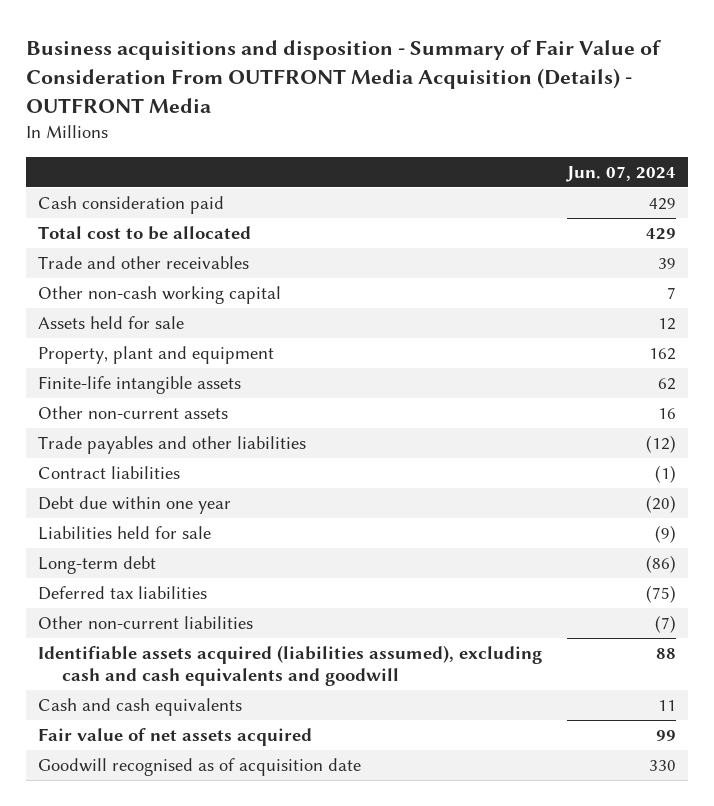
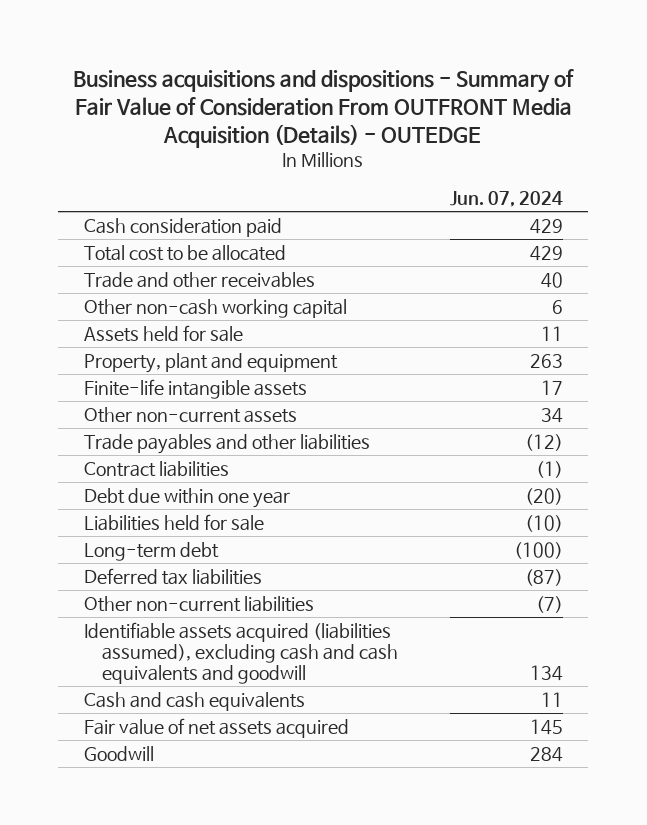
[26,40,662,114] Business acquisitions and disposition - Summary of Fair Value of Consideration From OUTFRONT Media Acquisition (Details) - OUTFRONT Media -> [73,69,575,149] Business acquisitions and dispositions - Summary of Fair Value of Consideration From OUTFRONT Media Acquisition (Details) - OUTEDGE
[657,257,676,269] 39 -> [540,271,563,288] 40
[666,286,676,299] 7 -> [551,299,563,314] 6
[657,317,676,330] 12 -> [540,325,563,341] 11
[648,347,676,360] 162 -> [529,353,563,368] 263
[657,377,676,390] 62 -> [540,379,563,395] 17
[657,407,676,419] 16 -> [540,407,563,423] 34
[654,524,676,543] (9) -> [524,514,563,532] (10)
[645,554,676,573] (86) -> [513,541,563,559] (100)
[645,584,676,603] (75) -> [524,568,563,586] (87)
[655,647,676,659] 88 -> [529,665,563,682] 134
[38,757,362,776] Goodwill recognised as of acquisition date -> none
[655,729,676,741] 99 -> [529,718,563,735] 145
none -> [84,745,155,761] Goodwill

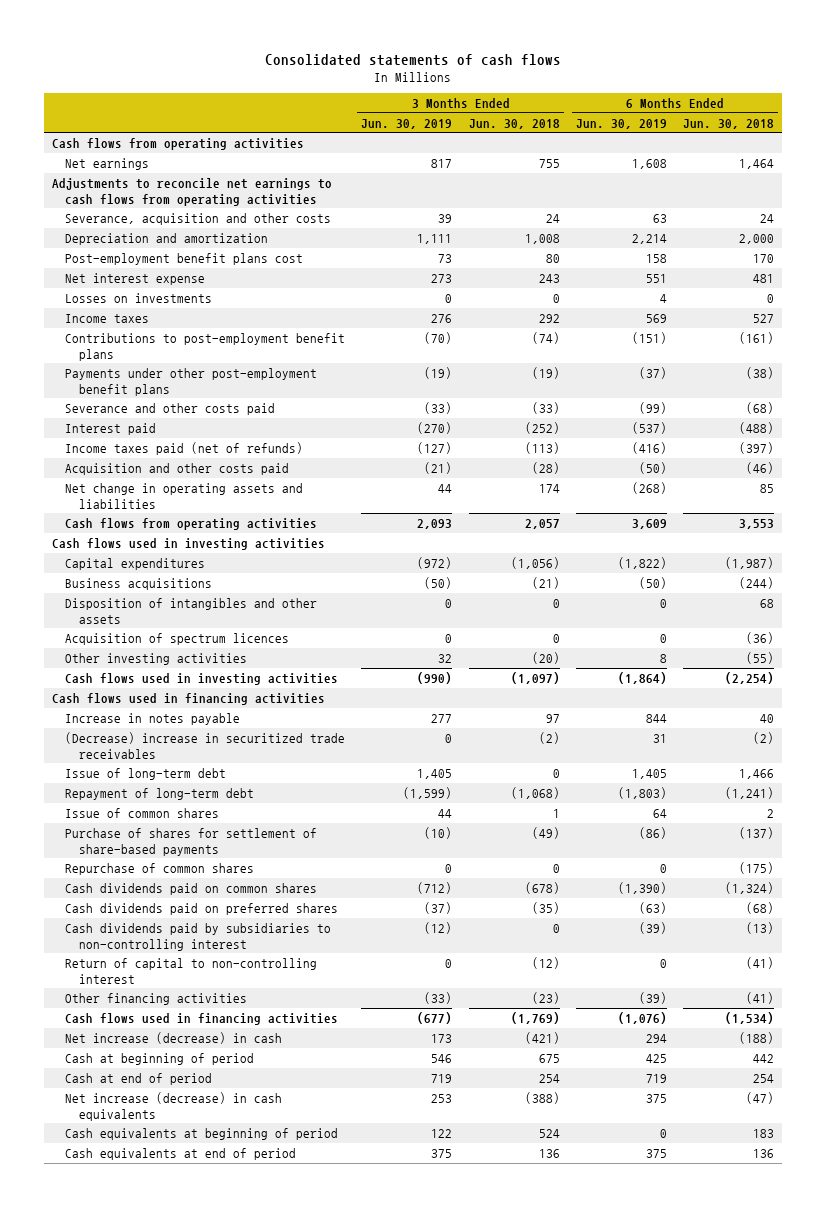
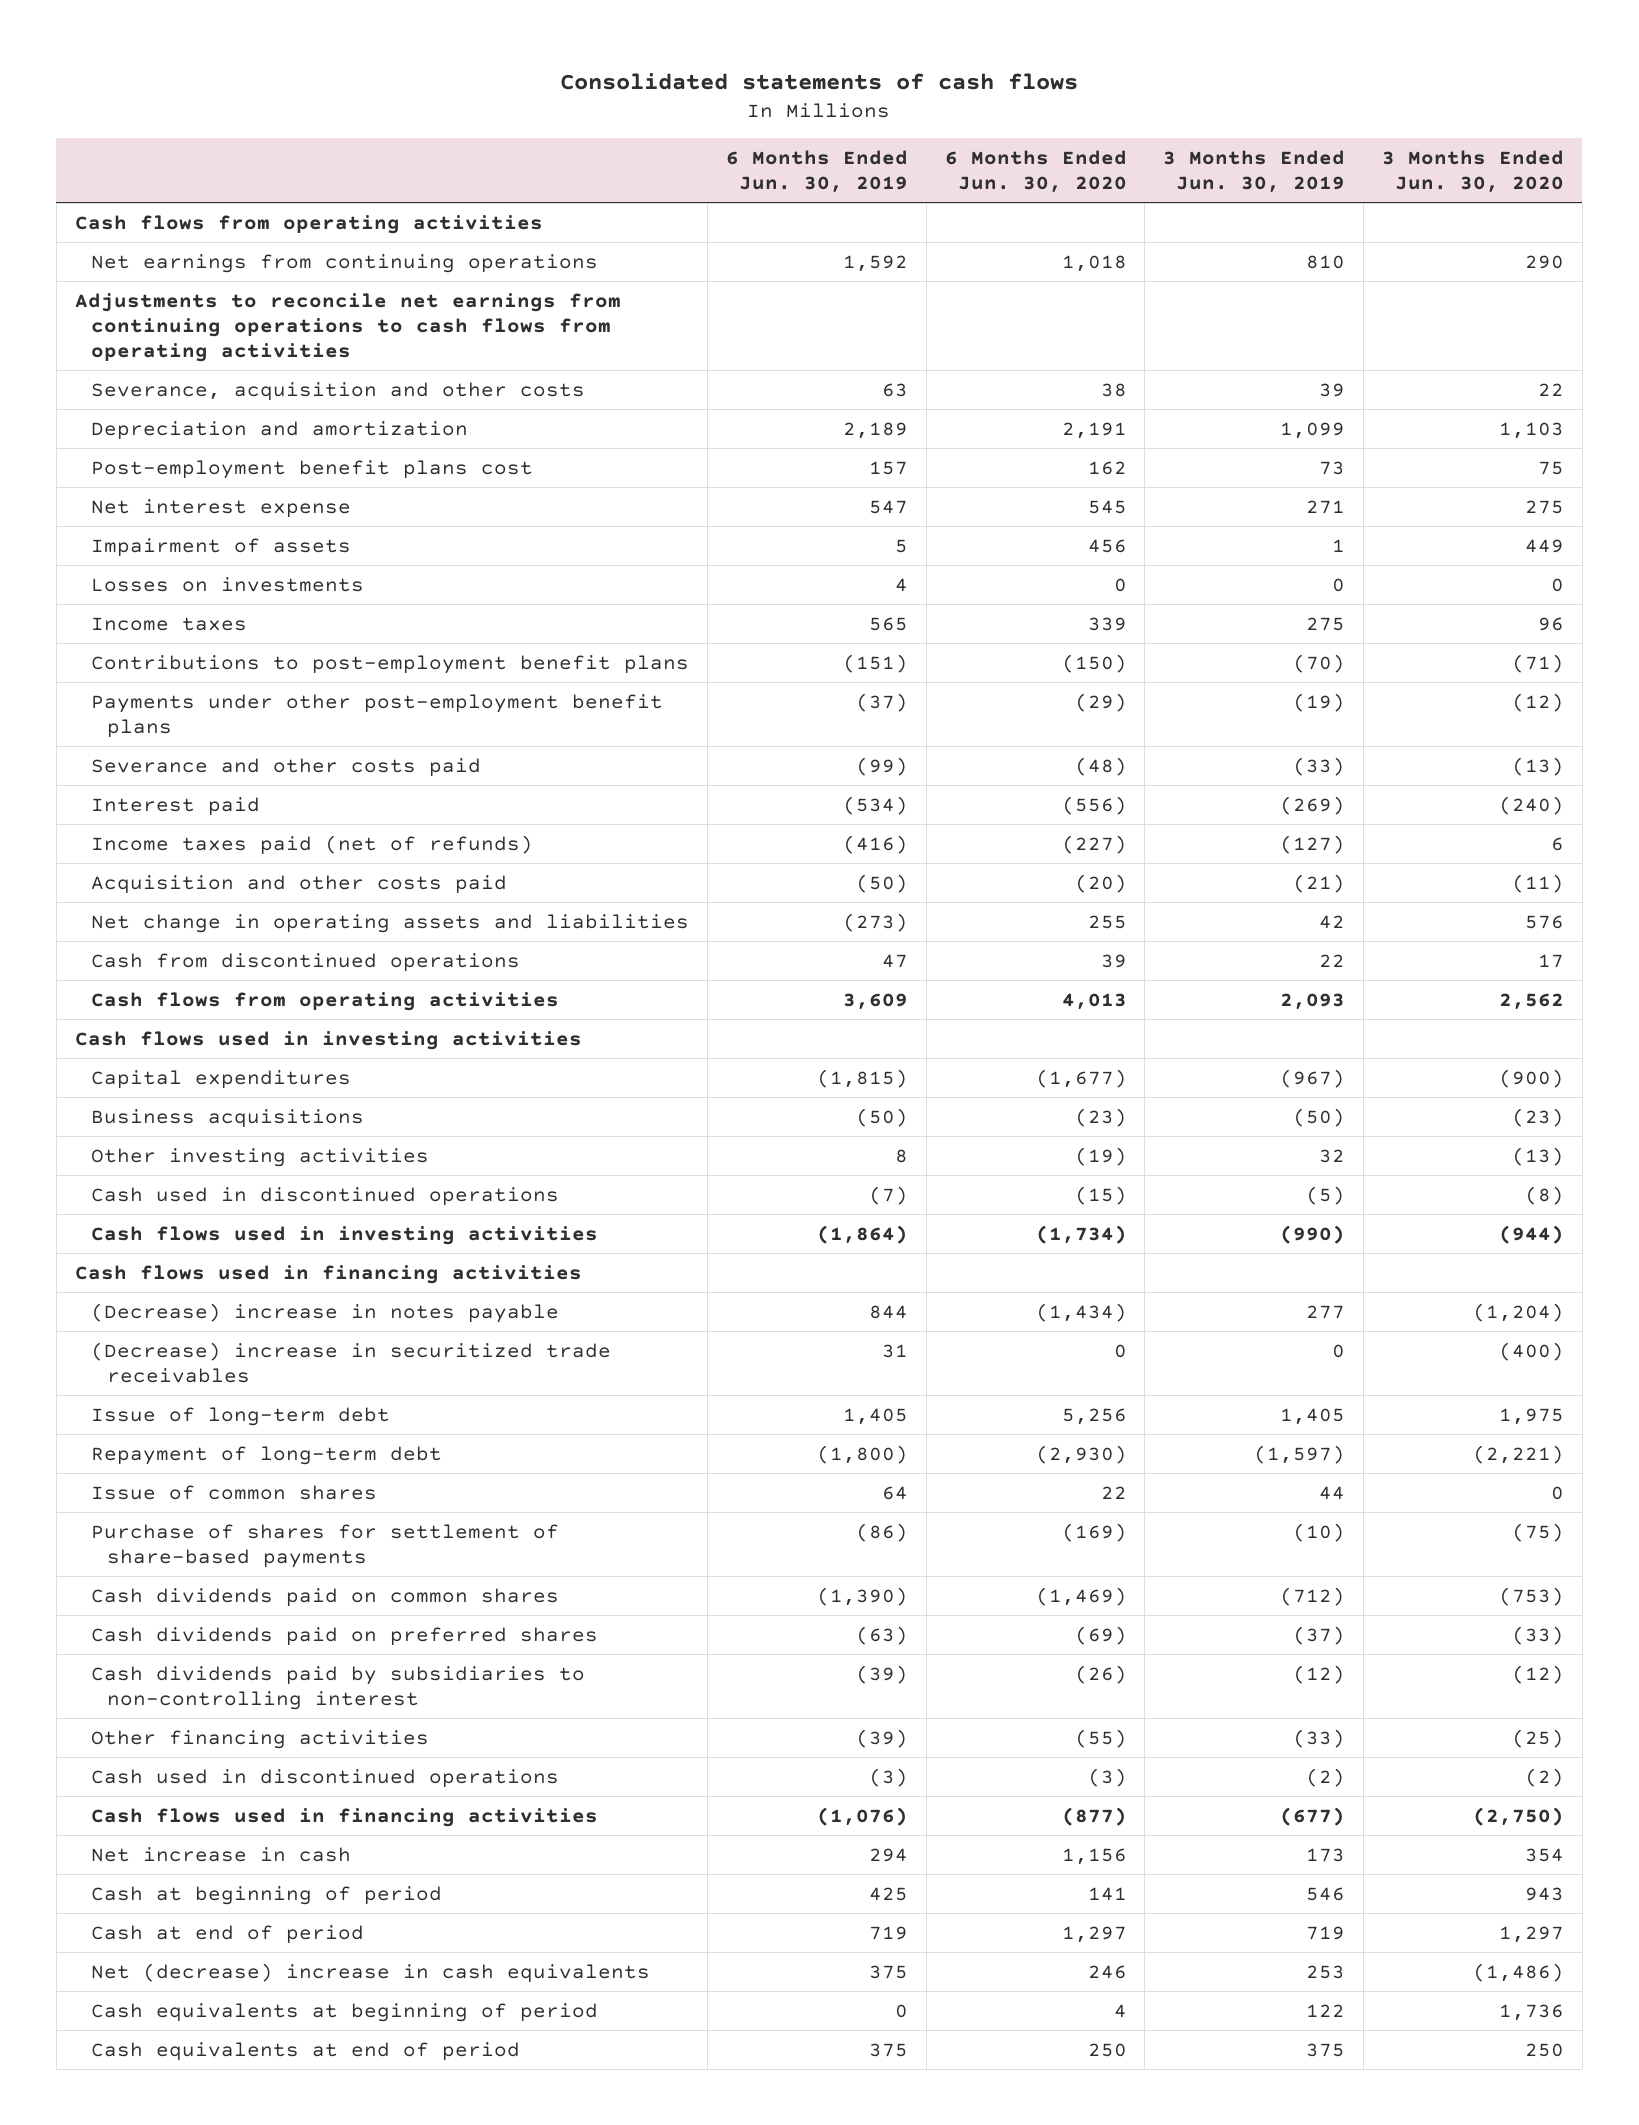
[468,118,560,129] Jun. 30, 2018 -> none
[682,118,774,129] Jun. 30, 2018 -> none
none -> [944,149,1127,194] 6 Months Ended Jun. 30, 2020
none -> [1382,149,1565,194] 3 Months Ended Jun. 30, 2020
[65,157,150,170] Net earnings -> none
none -> [91,253,599,273] Net earnings from continuing operations
[52,177,333,206] Adjustments to reconcile net earnings to cash flows from operating activities -> [74,292,621,363] Adjustments to reconcile net earnings from continuing operations to cash flows from operating activities
[417,233,453,244] 1,111 -> [1280,421,1346,439] 1,099
[631,233,667,244] 2,214 -> [842,421,908,439] 2,189
[645,253,667,263] 158 -> [868,460,908,475] 157
[431,273,453,283] 273 -> [1306,499,1346,514] 271
[645,273,667,283] 551 -> [868,499,908,514] 547
none -> [91,537,352,557] Impairment of assets
[431,313,453,323] 276 -> [1306,616,1346,631] 275
[645,313,667,323] 569 -> [868,616,908,631] 565
[417,421,453,434] (270) -> [1280,795,1346,815] (269)
[631,421,667,434] (537) -> [842,795,908,815] (534)
[438,483,453,493] 44 -> [1319,914,1346,929] 42
[631,481,667,494] (268) -> [842,912,908,932] (273)
none -> [91,952,521,972] Cash from discontinued operations
[417,556,453,569] (972) -> [1280,1068,1346,1088] (967)
[617,556,667,569] (1,822) -> [816,1068,908,1088] (1,815)
[65,597,318,624] Disposition of intangibles and other assets -> none
[65,632,290,645] Acquisition of spectrum licences -> none
none -> [91,1186,560,1206] Cash used in discontinued operations
[65,712,241,725] Increase in notes payable -> [91,1302,560,1323] (Decrease) increase in notes payable
[403,786,453,799] (1,599) -> [1254,1444,1346,1464] (1,597)
[617,786,667,799] (1,803) -> [816,1444,908,1464] (1,800)
[65,862,255,875] Repurchase of common shares -> none
[65,957,318,984] Return of capital to non-controlling interest -> none
none -> [91,1768,560,1788] Cash used in discontinued operations
[65,1031,283,1044] Net increase (decrease) in cash -> [91,1846,352,1862] Net increase in cash
[65,1091,283,1121] Net increase (decrease) in cash equivalents -> [91,1962,651,1983] Net (decrease) increase in cash equivalents

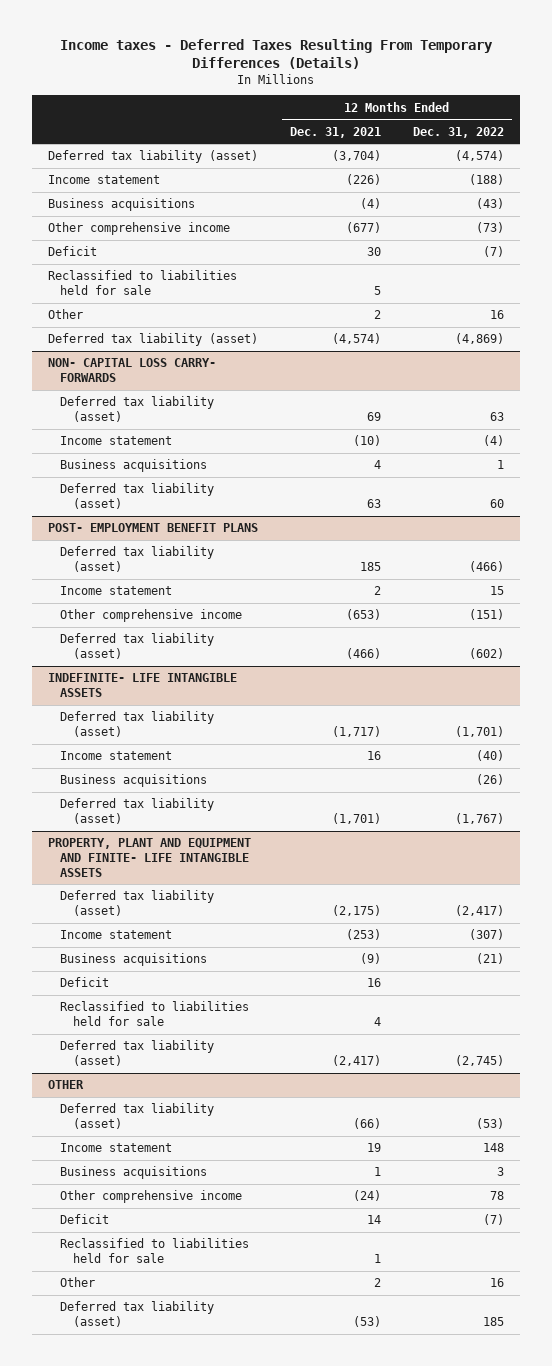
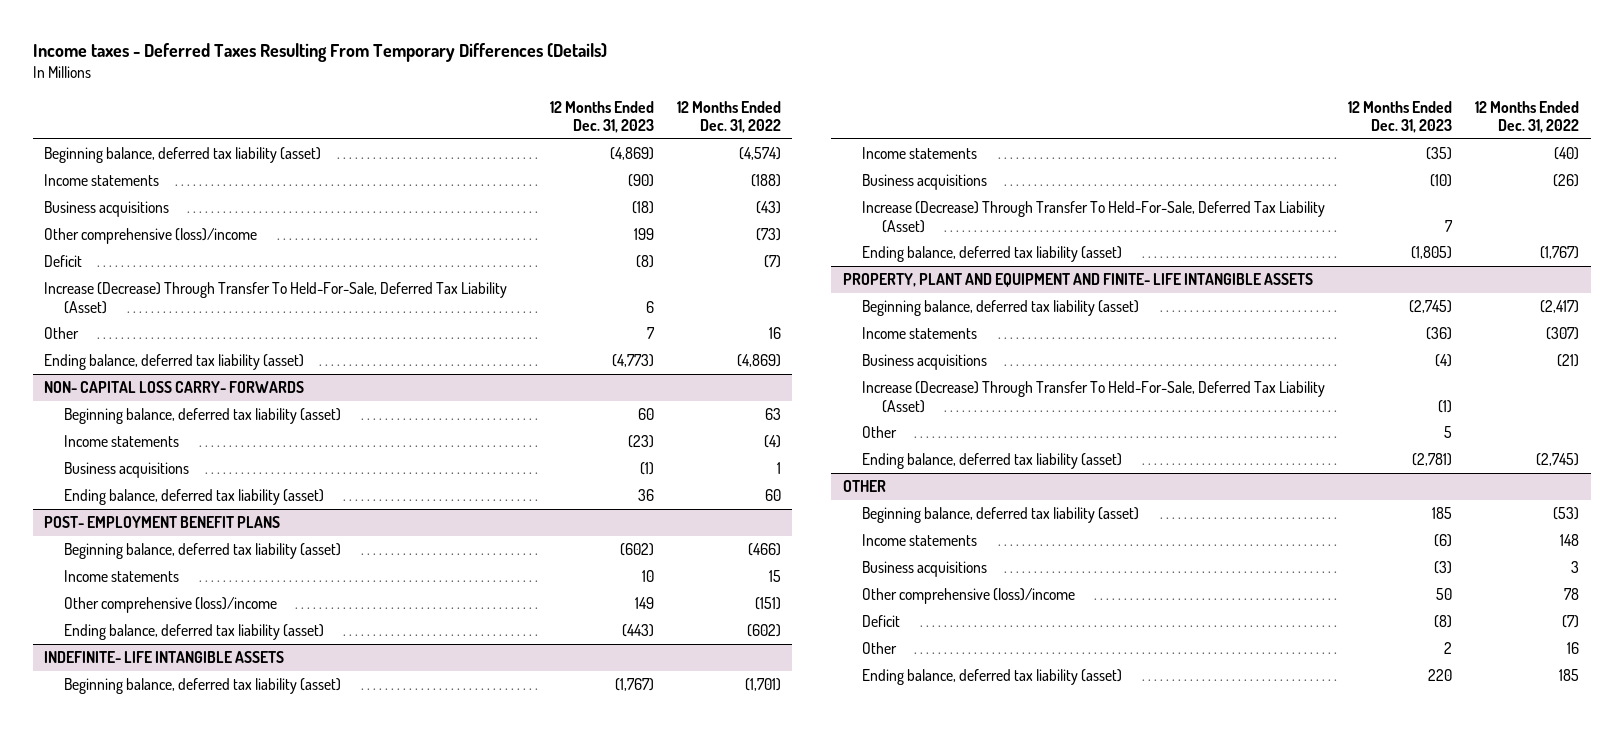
[290,126,382,138] Dec. 31, 2021 -> none
none -> [549,100,654,134] 12 Months Ended Dec. 31, 2023
[48,150,259,164] Deferred tax liability (asset) -> [44,147,322,164] Beginning balance, deferred tax liability (asset)
[48,175,161,185] Income statement -> [44,174,160,187] Income statements
[48,222,231,236] Other comprehensive income -> [44,228,258,245] Other comprehensive (loss)/income
[48,270,238,295] Reclassified to liabilities held for sale -> none
none -> [44,282,508,314] Increase (Decrease) Through Transfer To Held-For-Sale, Deferred Tax Liability (Asset)
[48,333,259,347] Deferred tax liability (asset) -> [44,354,305,371] Ending balance, deferred tax liability (asset)
[60,396,215,422] Deferred tax liability (asset) -> [63,408,341,425] Beginning balance, deferred tax liability (asset)
[60,436,173,446] Income statement -> [63,435,179,448] Income statements
[60,483,215,509] Deferred tax liability (asset) -> [63,489,324,506] Ending balance, deferred tax liability (asset)
[60,546,215,572] Deferred tax liability (asset) -> [63,543,341,560] Beginning balance, deferred tax liability (asset)
[60,586,173,596] Income statement -> [63,570,179,583] Income statements
[60,609,243,623] Other comprehensive income -> [63,597,277,614] Other comprehensive (loss)/income
[60,633,215,659] Deferred tax liability (asset) -> [63,624,324,641] Ending balance, deferred tax liability (asset)
[60,711,215,737] Deferred tax liability (asset) -> [63,678,341,695] Beginning balance, deferred tax liability (asset)
[60,751,173,761] Income statement -> [862,147,978,160] Income statements
none -> [862,201,1326,233] Increase (Decrease) Through Transfer To Held-For-Sale, Deferred Tax Liability (Asset)
[60,798,215,824] Deferred tax liability (asset) -> [862,246,1123,263] Ending balance, deferred tax liability (asset)
[60,890,215,916] Deferred tax liability (asset) -> [862,300,1140,317] Beginning balance, deferred tax liability (asset)
[60,930,173,940] Income statement -> [862,327,978,340] Income statements
[60,977,110,988] Deficit -> none
[60,1001,250,1026] Reclassified to liabilities held for sale -> none
none -> [862,381,1326,413] Increase (Decrease) Through Transfer To Held-For-Sale, Deferred Tax Liability (Asset)
none -> [862,426,898,439] Other
[60,1040,215,1066] Deferred tax liability (asset) -> [862,453,1123,470] Ending balance, deferred tax liability (asset)
[60,1103,215,1129] Deferred tax liability (asset) -> [862,507,1140,524] Beginning balance, deferred tax liability (asset)
[60,1143,173,1153] Income statement -> [862,534,978,547] Income statements
[60,1190,243,1204] Other comprehensive income -> [862,588,1076,605] Other comprehensive (loss)/income
[60,1238,250,1263] Reclassified to liabilities held for sale -> none
[60,1301,215,1327] Deferred tax liability (asset) -> [862,669,1123,686] Ending balance, deferred tax liability (asset)

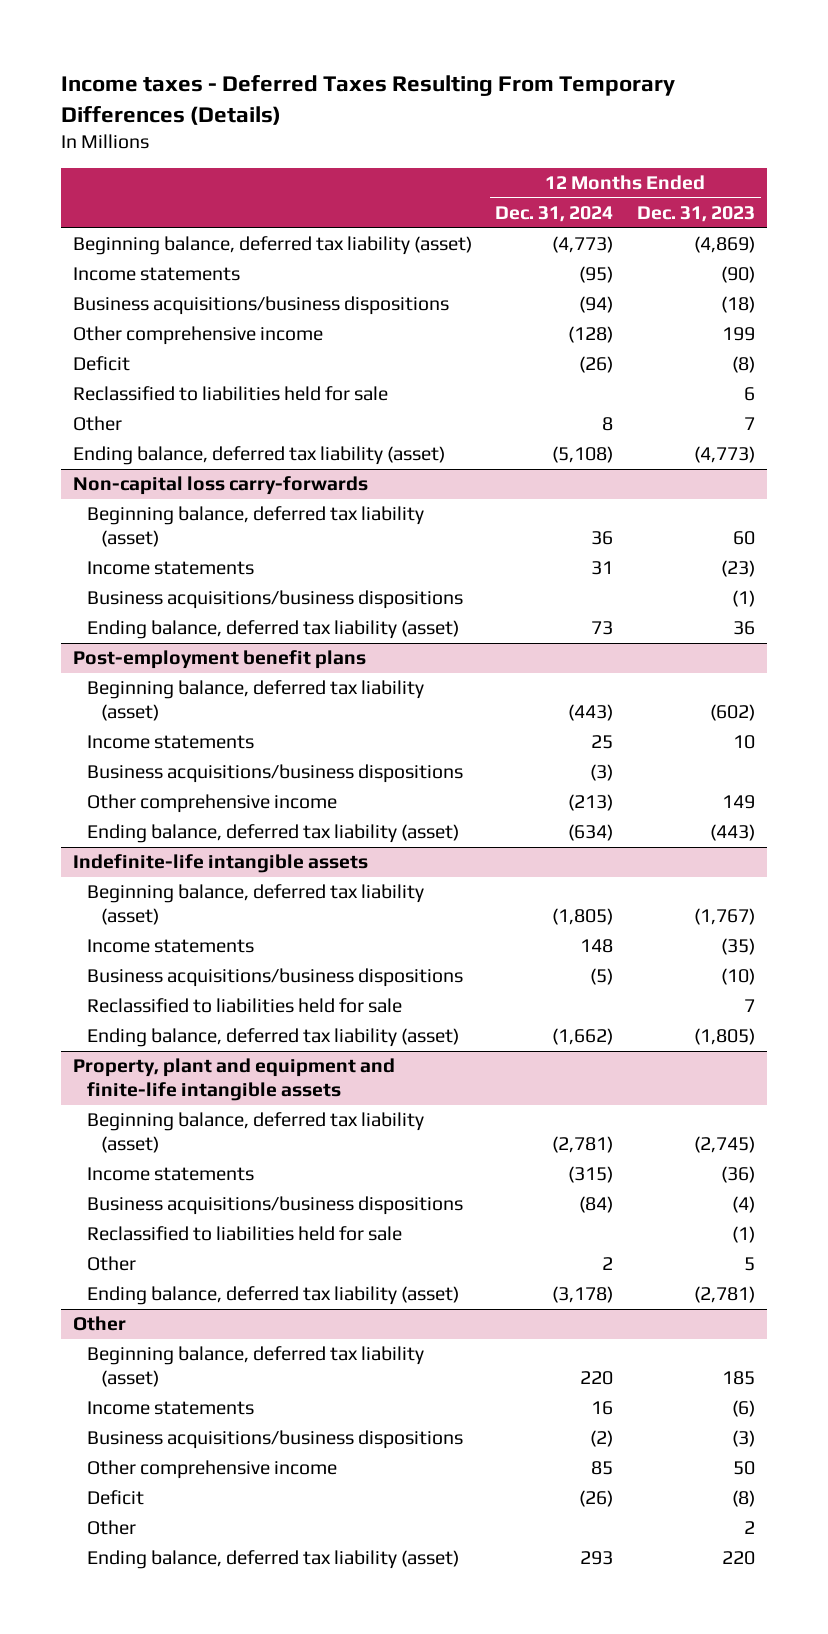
[676,100,781,134] 12 Months Ended Dec. 31, 2022 -> none
none -> [495,206,614,223] Dec. 31, 2024
[44,201,170,218] Business acquisitions -> [72,296,449,316] Business acquisitions/business dispositions
[44,228,258,245] Other comprehensive (loss)/income -> [72,326,323,346] Other comprehensive income
[44,282,508,314] Increase (Decrease) Through Transfer To Held-For-Sale, Deferred Tax Liability (Asset) -> [72,386,388,402] Reclassified to liabilities held for sale
[44,381,305,394] NON- CAPITAL LOSS CARRY- FORWARDS -> [72,476,368,496] Non-capital loss carry-forwards
[63,462,189,479] Business acquisitions -> [87,590,464,610] Business acquisitions/business dispositions
[44,516,281,529] POST- EMPLOYMENT BENEFIT PLANS -> [72,650,366,670] Post-employment benefit plans
none -> [87,764,464,784] Business acquisitions/business dispositions
[63,597,277,614] Other comprehensive (loss)/income -> [87,794,338,814] Other comprehensive income
[44,651,285,664] INDEFINITE- LIFE INTANGIBLE ASSETS -> [72,854,368,874] Indefinite-life intangible assets
[862,174,988,191] Business acquisitions -> [87,968,464,988] Business acquisitions/business dispositions
[862,201,1326,233] Increase (Decrease) Through Transfer To Held-For-Sale, Deferred Tax Liability (Asset) -> [87,998,403,1014] Reclassified to liabilities held for sale
[842,273,1313,288] PROPERTY, PLANT AND EQUIPMENT AND FINITE- LIFE INTANGIBLE ASSETS -> [72,1058,395,1102] Property, plant and equipment and finite-life intangible assets
[862,354,988,371] Business acquisitions -> [87,1196,464,1216] Business acquisitions/business dispositions
[862,381,1326,413] Increase (Decrease) Through Transfer To Held-For-Sale, Deferred Tax Liability (Asset) -> [87,1226,403,1242] Reclassified to liabilities held for sale
[842,480,886,493] OTHER -> [72,1316,126,1332] Other
[862,561,988,578] Business acquisitions -> [87,1430,464,1450] Business acquisitions/business dispositions
[862,588,1076,605] Other comprehensive (loss)/income -> [87,1460,338,1480] Other comprehensive income

